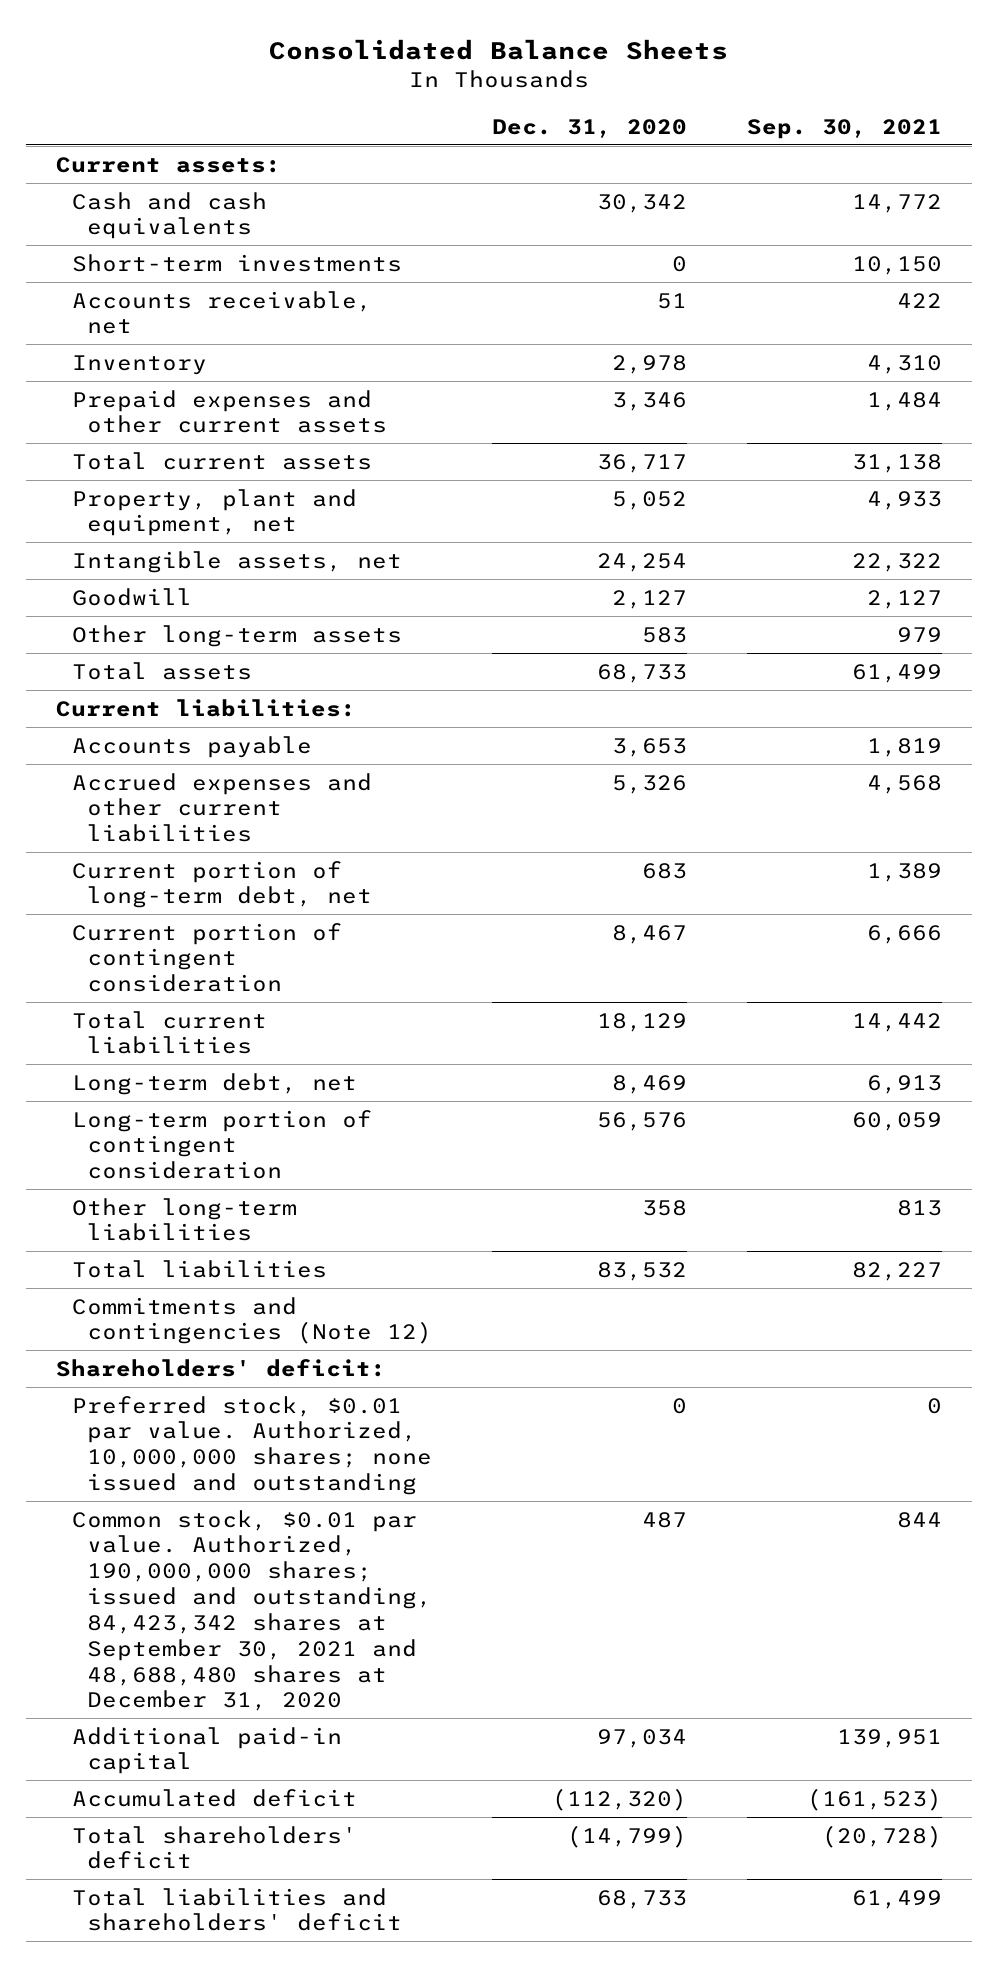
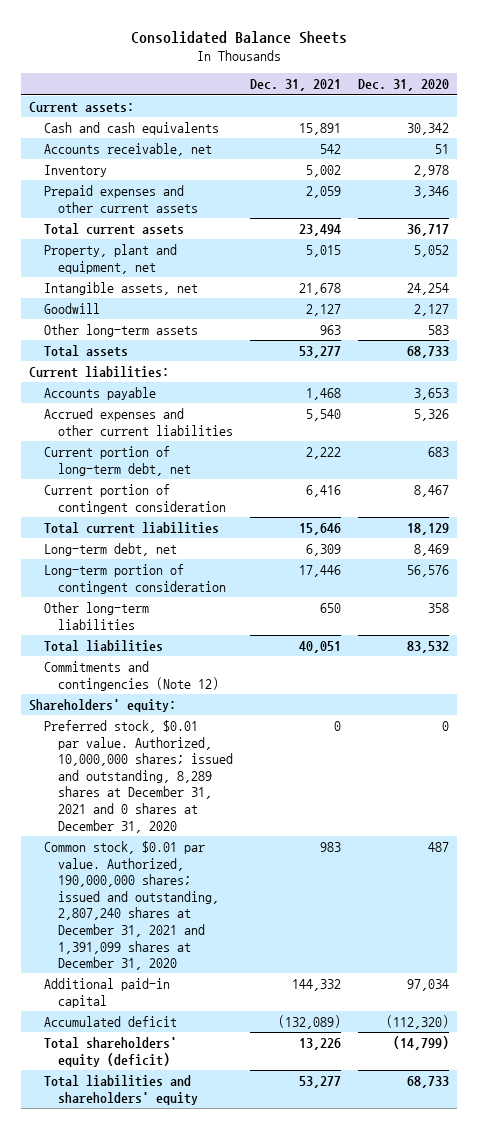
[746,118,942,139] Sep. 30, 2021 -> none
none -> [249,79,341,92] Dec. 31, 2021
[71,253,402,272] Short-term investments -> none
[56,1358,387,1377] Shareholders' deficit: -> [29,698,177,712] Shareholders' equity:
[71,1395,432,1496] Preferred stock, $0.01 par value. Authorized, 10,000,000 shares; none issued and outstanding -> [43,719,234,833] Preferred stock, $0.01 par value. Authorized, 10,000,000 shares; issued and outstanding, 8,289 shares at December 31, 2021 and 0 shares at December 31, 2020
[71,1509,432,1712] Common stock, $0.01 par value. Authorized, 190,000,000 shares; issued and outstanding, 84,423,342 shares at September 30, 2021 and 48,688,480 shares at December 31, 2020 -> [43,840,220,971] Common stock, $0.01 par value. Authorized, 190,000,000 shares; issued and outstanding, 2,807,240 shares at December 31, 2021 and 1,391,099 shares at December 31, 2020
[71,1825,357,1870] Total shareholders' deficit -> [43,1036,177,1067] Total shareholders' equity (deficit)
[71,1887,402,1932] Total liabilities and shareholders' deficit -> [43,1074,199,1105] Total liabilities and shareholders' equity

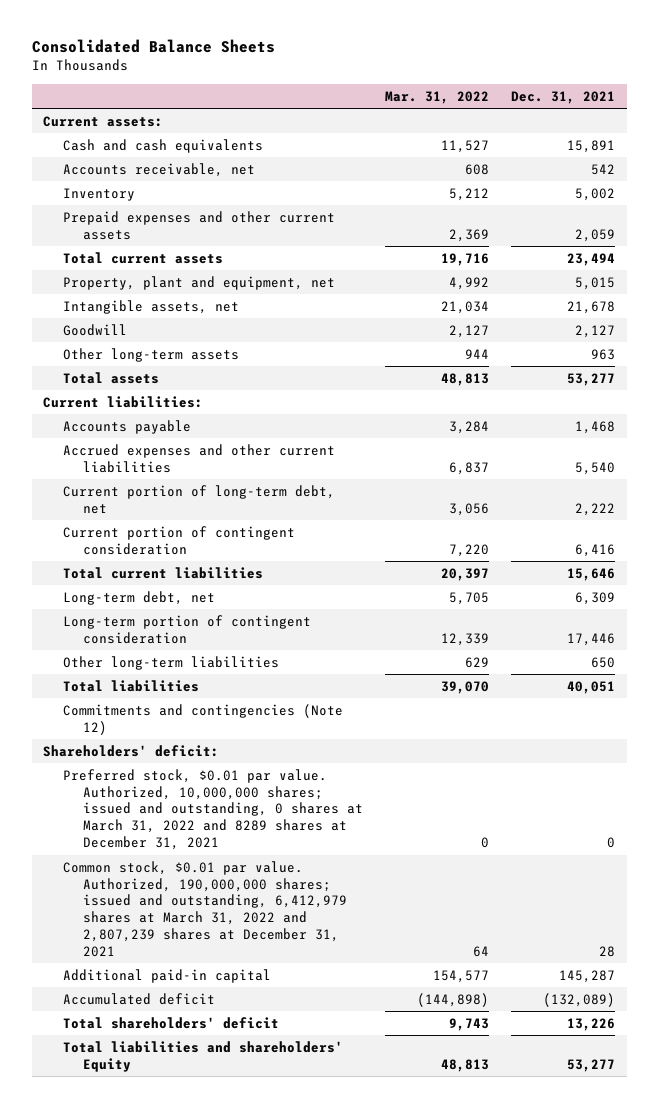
[357,79,449,92] Dec. 31, 2020 -> none
none -> [385,90,490,104] Mar. 31, 2022
[29,698,177,712] Shareholders' equity: -> [42,744,219,757] Shareholders' deficit:
[43,719,234,833] Preferred stock, $0.01 par value. Authorized, 10,000,000 shares; issued and outstanding, 8,289 shares at December 31, 2021 and 0 shares at December 31, 2020 -> [62,768,363,851] Preferred stock, $0.01 par value. Authorized, 10,000,000 shares; issued and outstanding, 0 shares at March 31, 2022 and 8289 shares at December 31, 2021
[43,840,220,971] Common stock, $0.01 par value. Authorized, 190,000,000 shares; issued and outstanding, 2,807,240 shares at December 31, 2021 and 1,391,099 shares at December 31, 2020 -> [62,860,347,957] Common stock, $0.01 par value. Authorized, 190,000,000 shares; issued and outstanding, 6,412,979 shares at March 31, 2022 and 2,807,239 shares at December 31, 2021
[319,841,341,852] 983 -> [599,945,616,957] 28
[291,978,341,991] 144,332 -> [559,969,616,983] 145,287
[43,1036,177,1067] Total shareholders' equity (deficit) -> [62,1016,279,1029] Total shareholders' deficit
[43,1074,199,1105] Total liabilities and shareholders' equity -> [62,1040,343,1072] Total liabilities and shareholders' Equity

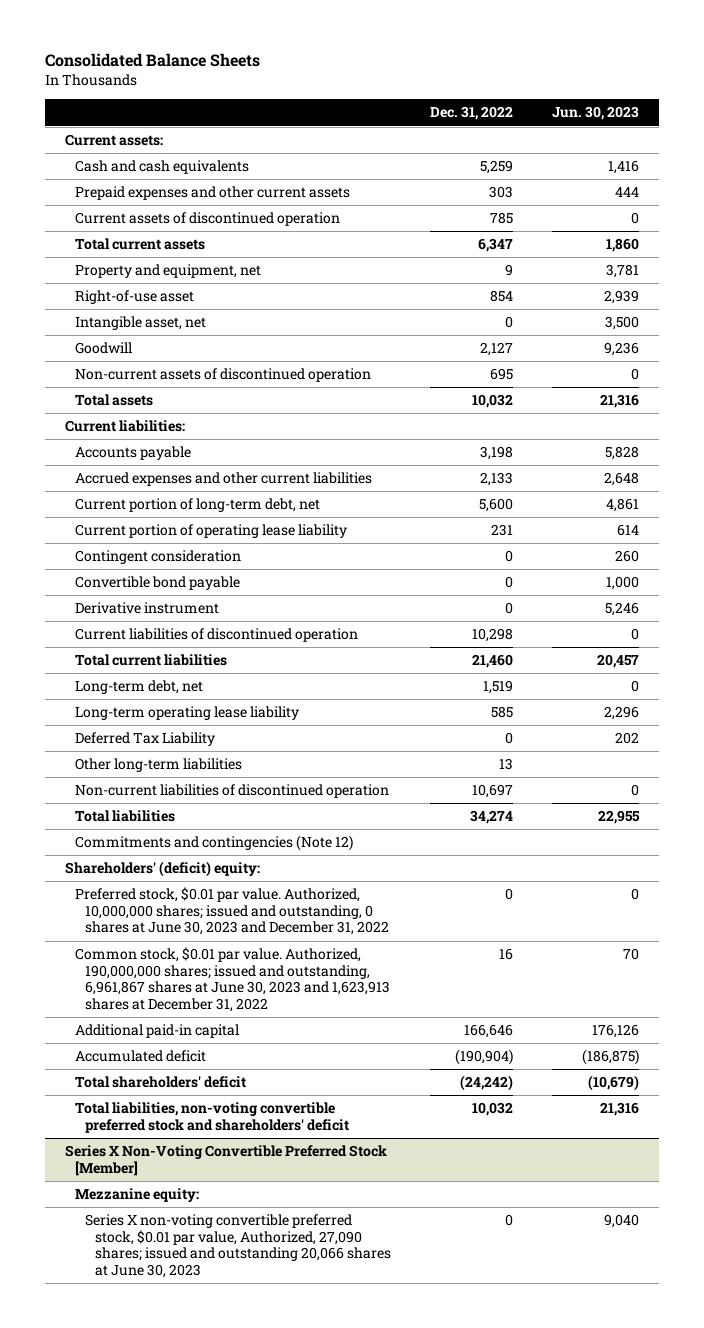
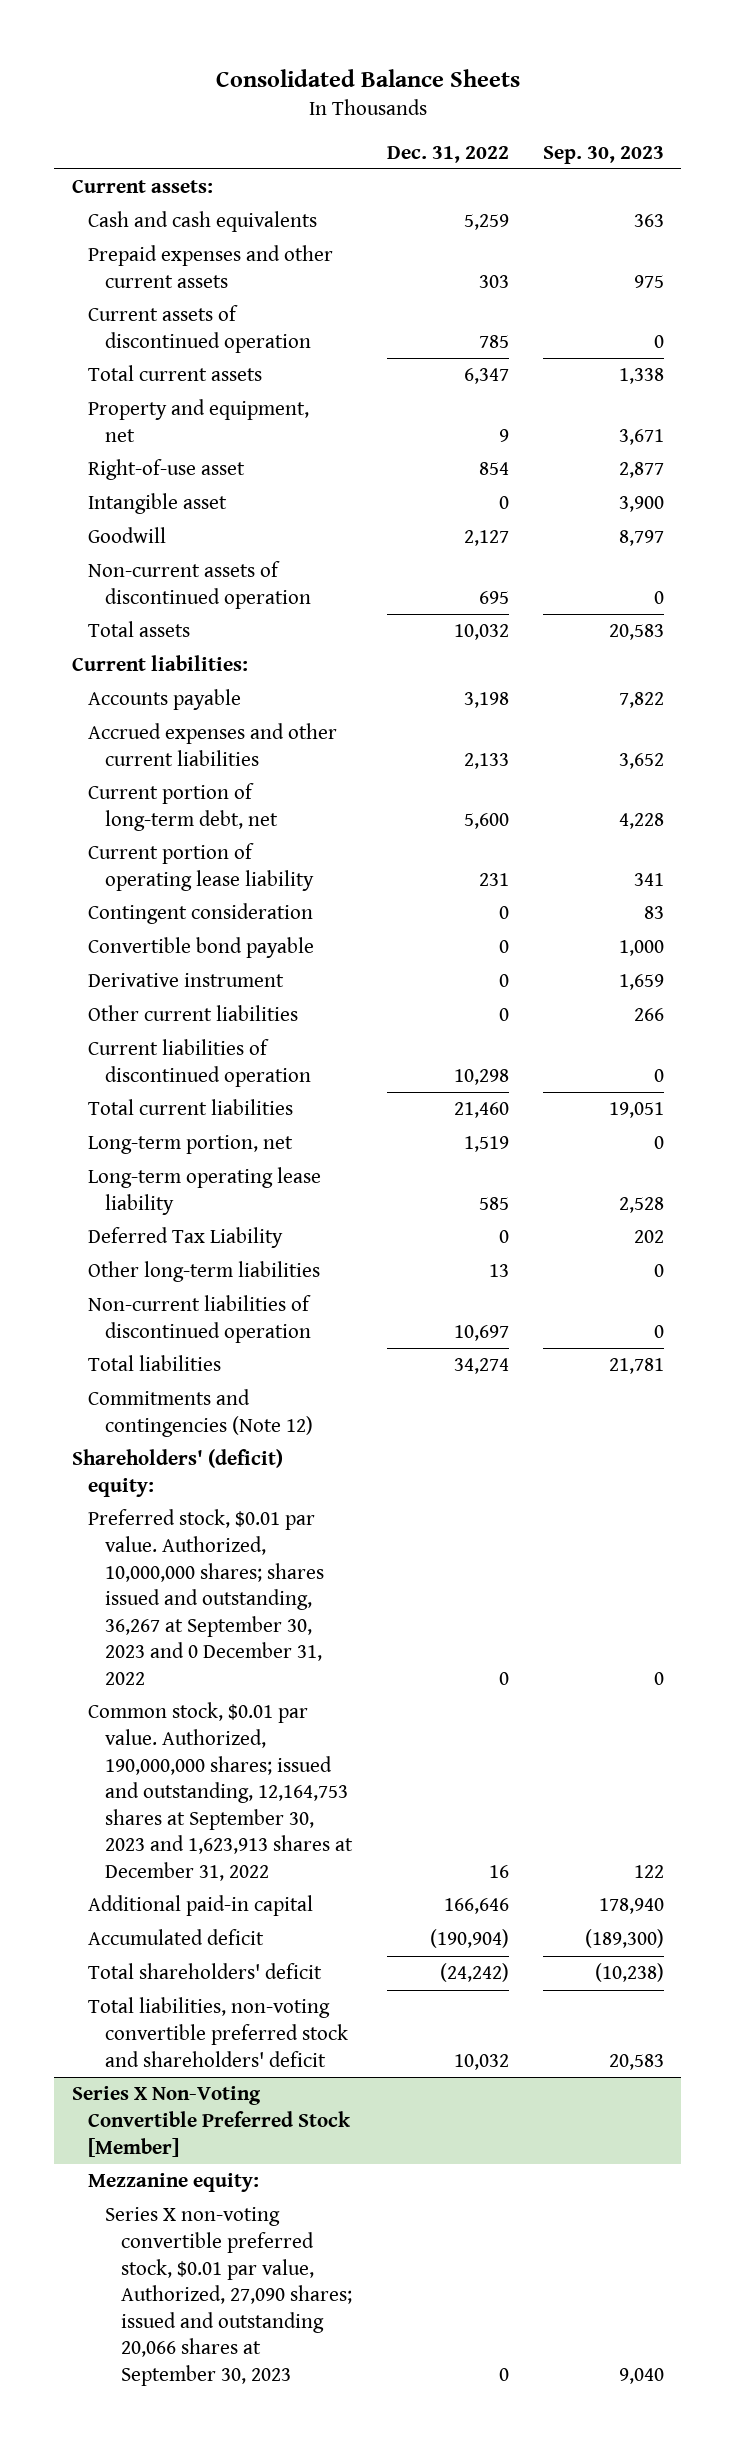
[552,106,640,121] Jun. 30, 2023 -> none
none -> [543,145,665,164] Sep. 30, 2023
[74,316,206,331] Intangible asset, net -> [88,493,228,515] Intangible asset
none -> [88,1005,299,1022] Other current liabilities
[74,680,203,695] Long-term debt, net -> [88,1135,294,1155] Long-term portion, net
[74,887,389,936] Preferred stock, $0.01 par value. Authorized, 10,000,000 shares; issued and outstanding, 0 shares at June 30, 2023 and December 31, 2022 -> [88,1509,324,1686] Preferred stock, $0.01 par value. Authorized, 10,000,000 shares; shares issued and outstanding, 36,267 at September 30, 2023 and 0 December 31, 2022
[74,947,390,1012] Common stock, $0.01 par value. Authorized, 190,000,000 shares; issued and outstanding, 6,961,867 shares at June 30, 2023 and 1,623,913 shares at December 31, 2022 -> [88,1702,353,1882] Common stock, $0.01 par value. Authorized, 190,000,000 shares; issued and outstanding, 12,164,753 shares at September 30, 2023 and 1,623,913 shares at December 31, 2022
[84,1214,391,1278] Series X non-voting convertible preferred stock, $0.01 par value, Authorized, 27,090 shares; issued and outstanding 20,066 shares at June 30, 2023 -> [104,2207,353,2387] Series X non-voting convertible preferred stock, $0.01 par value, Authorized, 27,090 shares; issued and outstanding 20,066 shares at September 30, 2023

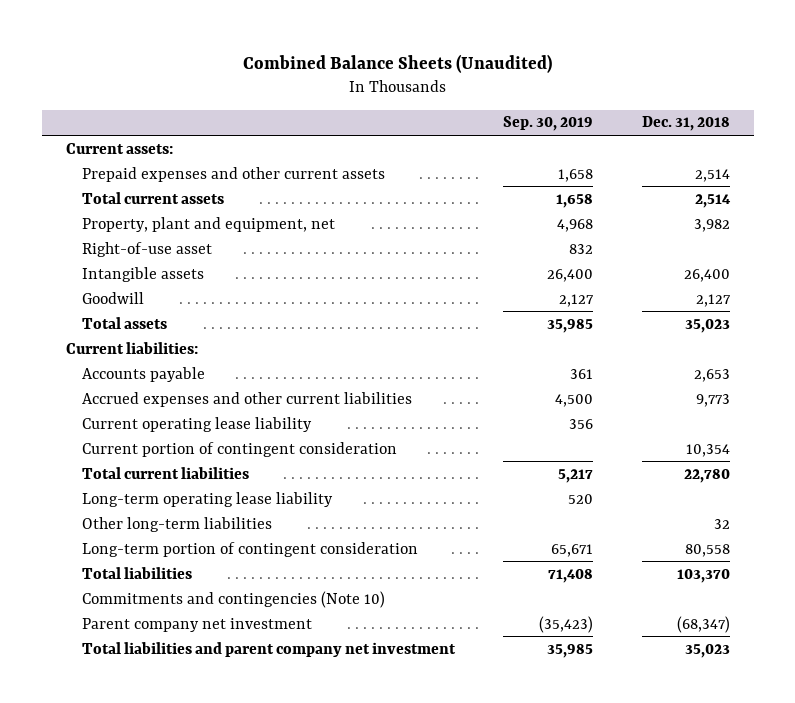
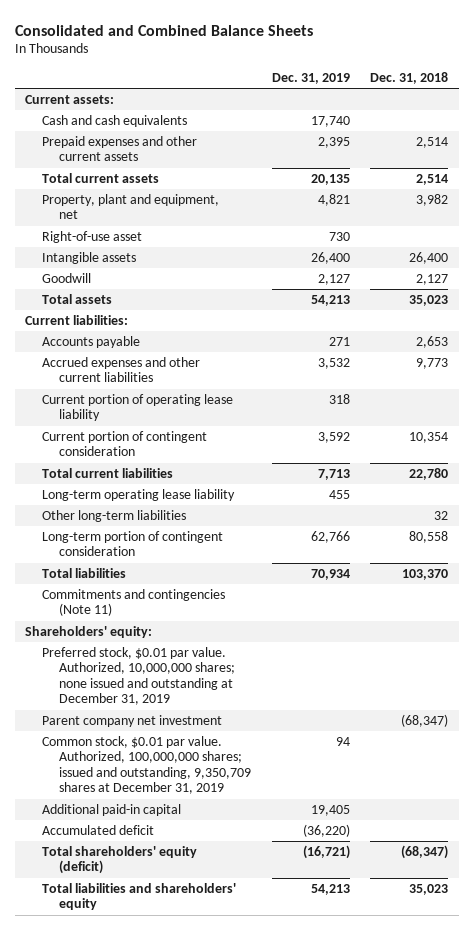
[242,53,552,73] Combined Balance Sheets (Unaudited) -> [14,24,313,36] Consolidated and Combined Balance Sheets
[503,116,594,132] Sep. 30, 2019 -> none
none -> [271,72,350,84] Dec. 31, 2019
none -> [42,115,188,128] Cash and cash equivalents
[82,416,313,432] Current operating lease liability -> [42,394,234,422] Current portion of operating lease liability
[82,590,386,608] Commitments and contingencies (Note 10) -> [42,589,226,617] Commitments and contingencies (Note 11)
none -> [25,626,153,639] Shareholders' equity:
none -> [42,647,236,706] Preferred stock, $0.01 par value. Authorized, 10,000,000 shares; none issued and outstanding at December 31, 2019
none -> [42,736,252,795] Common stock, $0.01 par value. Authorized, 100,000,000 shares; issued and outstanding, 9,350,709 shares at December 31, 2019
none -> [42,804,182,817] Additional paid-in capital
none -> [42,825,155,836] Accumulated deficit
none -> [42,846,198,875] Total shareholders' equity (deficit)
[82,641,457,657] Total liabilities and parent company net investment -> [42,883,237,911] Total liabilities and shareholders' equity

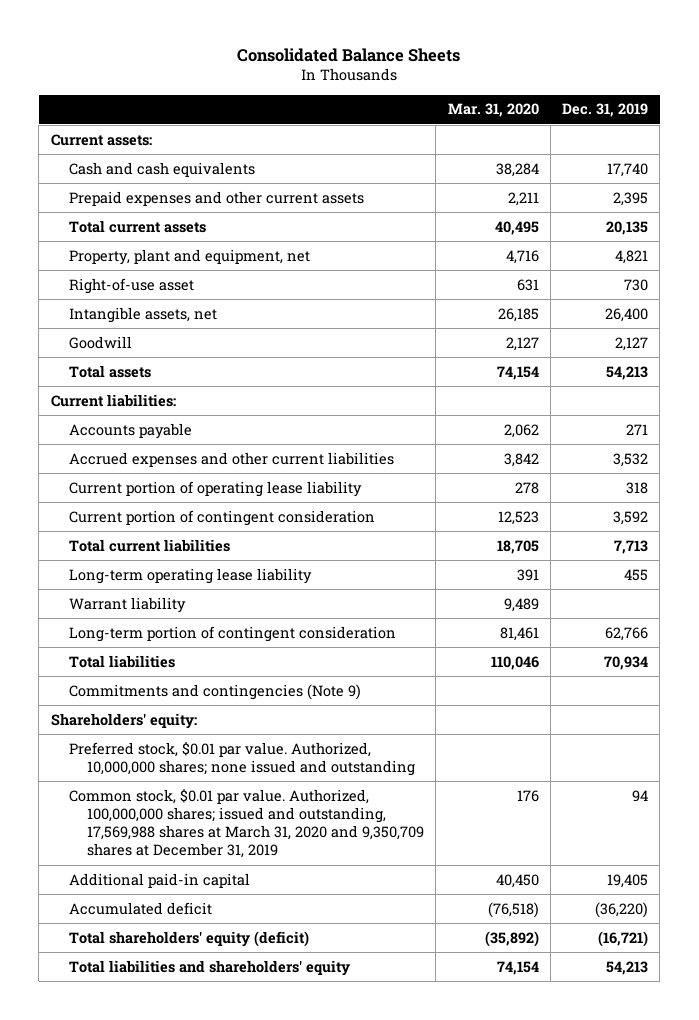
[14,24,313,36] Consolidated and Combined Balance Sheets -> [237,48,461,63] Consolidated Balance Sheets
[370,71,449,84] Dec. 31, 2018 -> none
none -> [447,103,539,118] Mar. 31, 2020
[42,252,137,265] Intangible assets -> [68,306,217,323] Intangible assets, net
[42,510,187,523] Other long-term liabilities -> none
none -> [68,596,186,613] Warrant liability
[42,589,226,617] Commitments and contingencies (Note 11) -> [68,683,361,700] Commitments and contingencies (Note 9)
[42,715,223,728] Parent company net investment -> none
[42,647,236,706] Preferred stock, $0.01 par value. Authorized, 10,000,000 shares; none issued and outstanding at December 31, 2019 -> [68,741,416,776] Preferred stock, $0.01 par value. Authorized, 10,000,000 shares; none issued and outstanding
[42,736,252,795] Common stock, $0.01 par value. Authorized, 100,000,000 shares; issued and outstanding, 9,350,709 shares at December 31, 2019 -> [68,788,425,859] Common stock, $0.01 par value. Authorized, 100,000,000 shares; issued and outstanding, 17,569,988 shares at March 31, 2020 and 9,350,709 shares at December 31, 2019

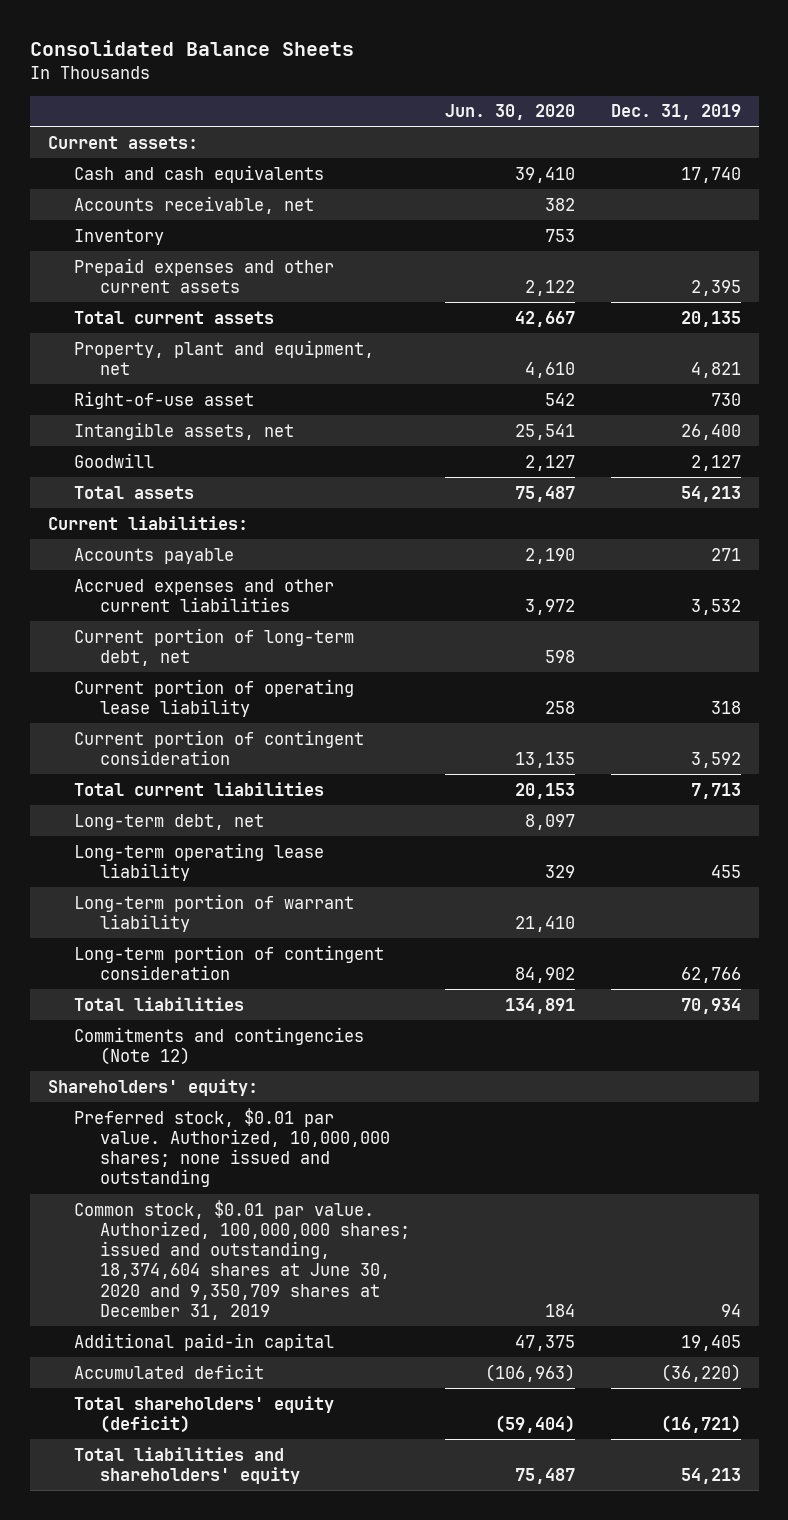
[447,103,539,118] Mar. 31, 2020 -> none
none -> [445,104,576,121] Jun. 30, 2020
none -> [73,195,314,214] Accounts receivable, net
none -> [73,228,164,245] Inventory
none -> [73,627,354,666] Current portion of long-term debt, net
none -> [73,813,264,830] Long-term debt, net
[68,596,186,613] Warrant liability -> [73,893,354,932] Long-term portion of warrant liability
[68,683,361,700] Commitments and contingencies (Note 9) -> [73,1026,364,1065] Commitments and contingencies (Note 12)
[68,788,425,859] Common stock, $0.01 par value. Authorized, 100,000,000 shares; issued and outstanding, 17,569,988 shares at March 31, 2020 and 9,350,709 shares at December 31, 2019 -> [73,1199,410,1320] Common stock, $0.01 par value. Authorized, 100,000,000 shares; issued and outstanding, 18,374,604 shares at June 30, 2020 and 9,350,709 shares at December 31, 2019

